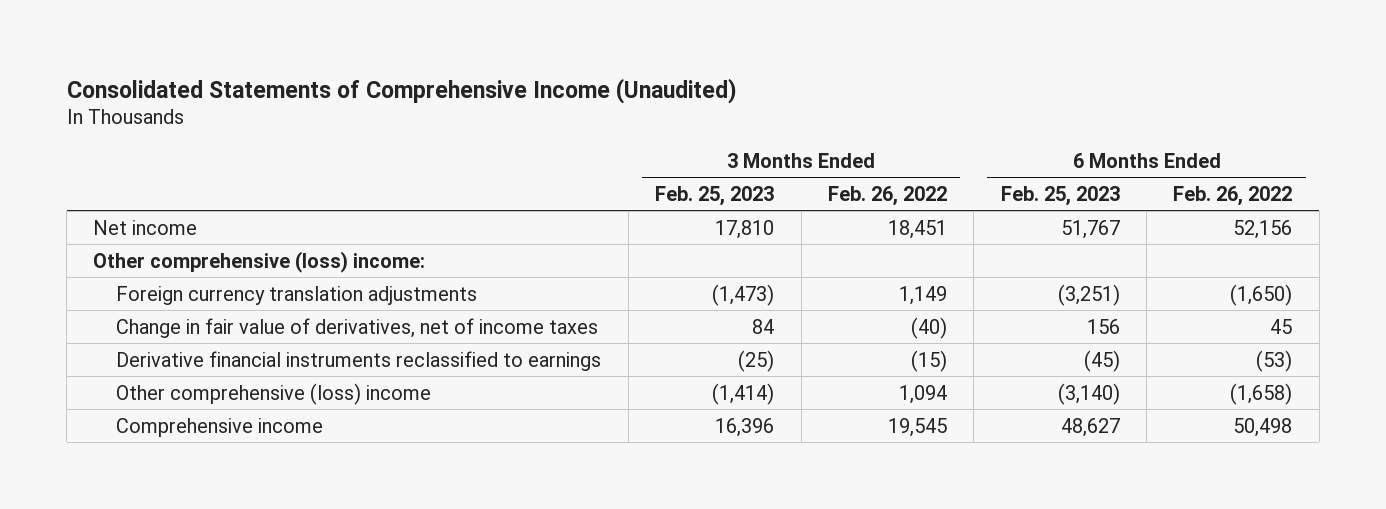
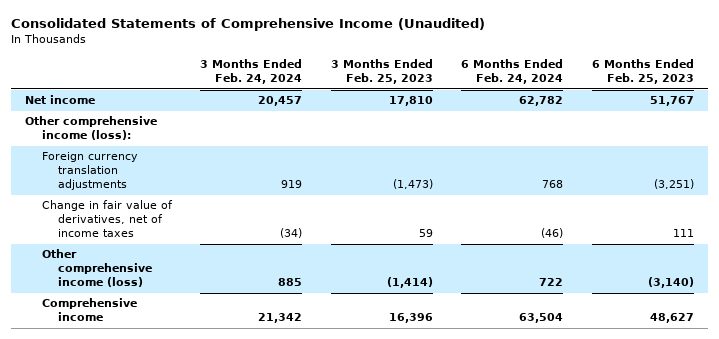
[827,185,947,206] Feb. 26, 2022 -> none
[1173,185,1293,206] Feb. 26, 2022 -> none
none -> [200,59,303,85] 3 Months Ended Feb. 24, 2024
none -> [461,59,564,85] 6 Months Ended Feb. 24, 2024
[93,250,426,273] Other comprehensive (loss) income: -> [25,116,158,141] Other comprehensive income (loss):
[116,350,602,371] Derivative financial instruments reclassified to earnings -> none
[752,318,775,334] 84 -> [418,229,433,238] 59
[1086,318,1120,334] 156 -> [672,229,694,238] 111
[116,382,432,405] Other comprehensive (loss) income -> [41,249,152,288] Other comprehensive income (loss)

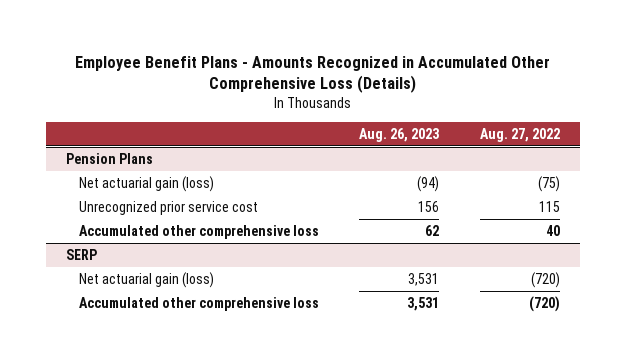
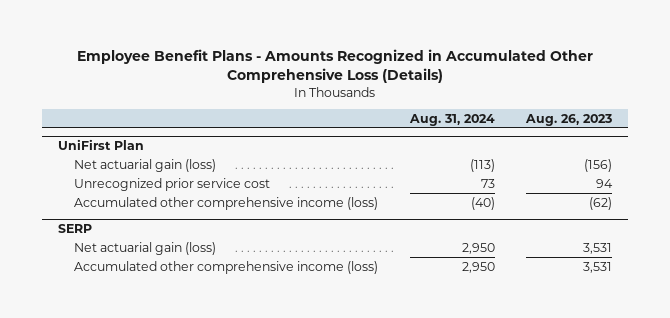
[479,127,560,142] Aug. 27, 2022 -> none
none -> [408,113,495,126] Aug. 31, 2024
[66,152,154,164] Pension Plans -> [57,139,144,151] UniFirst Plan
[417,175,440,192] (94) -> [584,158,613,172] (156)
[418,200,440,212] 156 -> [596,178,614,188] 94
[78,224,319,239] Accumulated other comprehensive loss -> [73,196,378,210] Accumulated other comprehensive income (loss)
[425,224,440,236] 62 -> [589,196,613,210] (62)
[78,296,319,311] Accumulated other comprehensive loss -> [73,260,378,274] Accumulated other comprehensive income (loss)

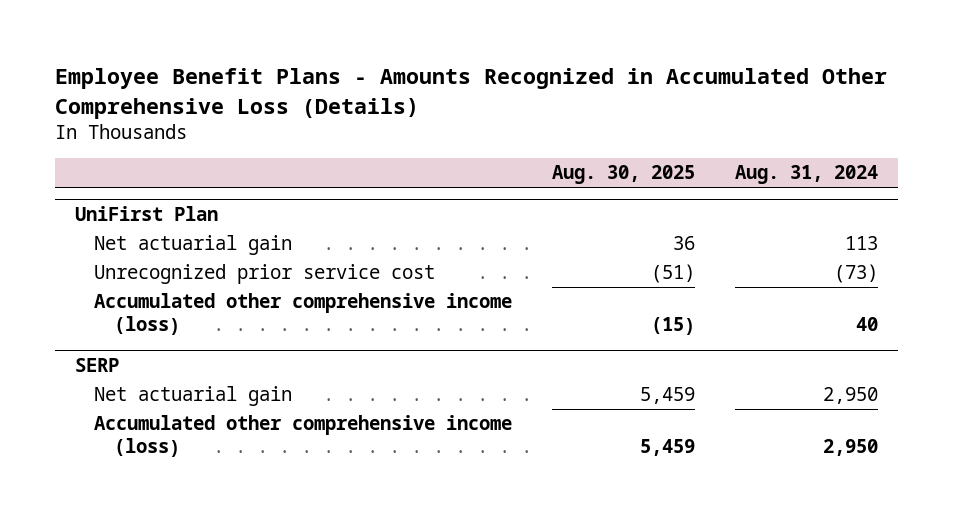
[525,113,613,126] Aug. 26, 2023 -> none
none -> [552,165,696,185] Aug. 30, 2025
[73,158,216,172] Net actuarial gain (loss) -> [94,235,293,256] Net actuarial gain
[469,158,495,172] (113) -> [845,236,879,251] 113
[480,178,495,188] 73 -> [834,264,879,284] (73)
[470,196,495,210] (40) -> [856,316,879,331] 40
[73,241,216,255] Net actuarial gain (loss) -> [94,386,293,407] Net actuarial gain

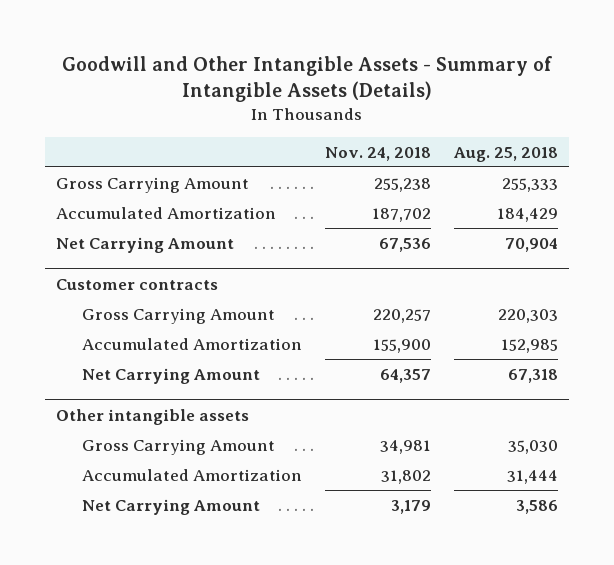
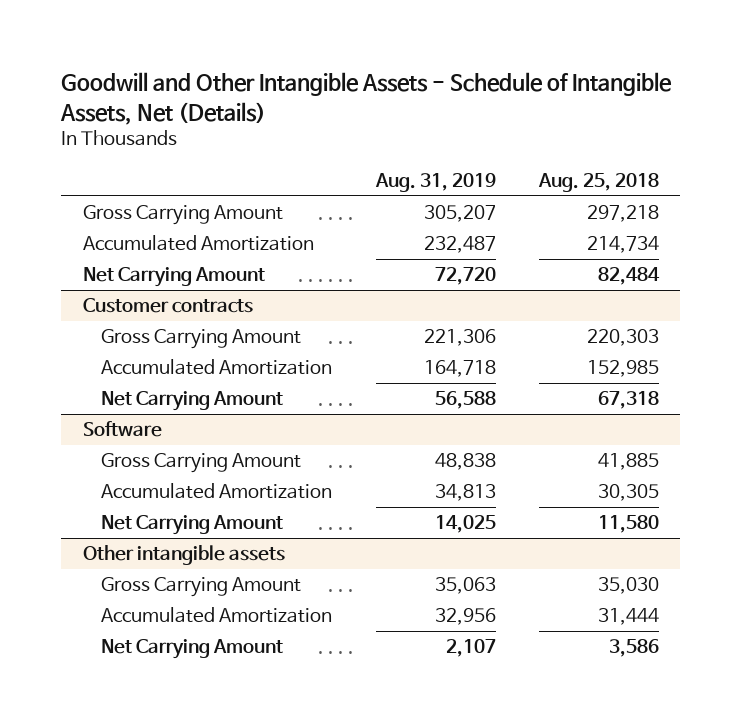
[61,55,552,103] Goodwill and Other Intangible Assets - Summary of Intangible Assets (Details) -> [59,72,672,125] Goodwill and Other Intangible Assets - Schedule of Intangible Assets, Net (Details)
[324,146,431,161] Nov. 24, 2018 -> none
none -> [374,172,496,192] Aug. 31, 2019
[501,177,558,192] 255,333 -> [586,205,659,223] 297,218
[496,207,558,222] 184,429 -> [586,236,659,254] 214,734
[504,237,558,252] 70,904 -> [597,267,660,286] 82,484
none -> [82,421,162,438] Software
none -> [101,453,302,474] Gross Carrying Amount
none -> [101,483,333,500] Accumulated Amortization
none -> [101,515,284,536] Net Carrying Amount

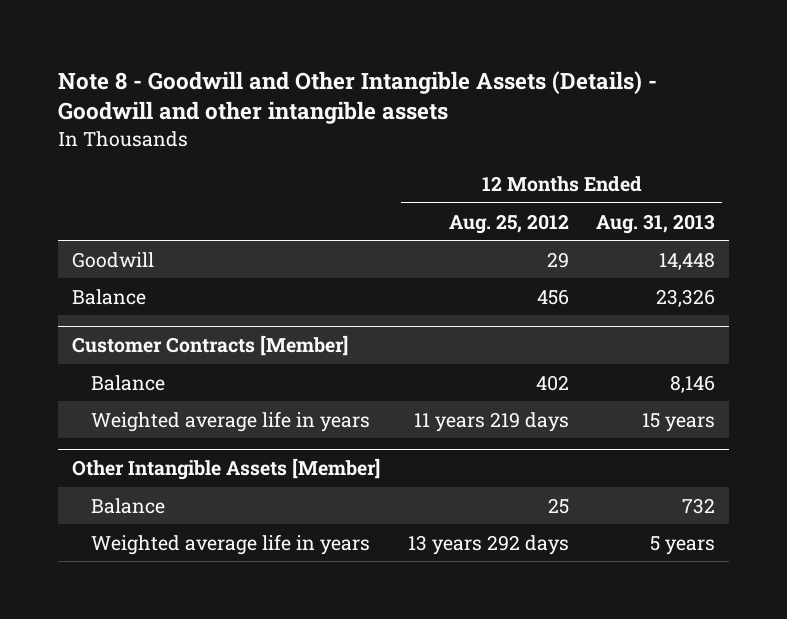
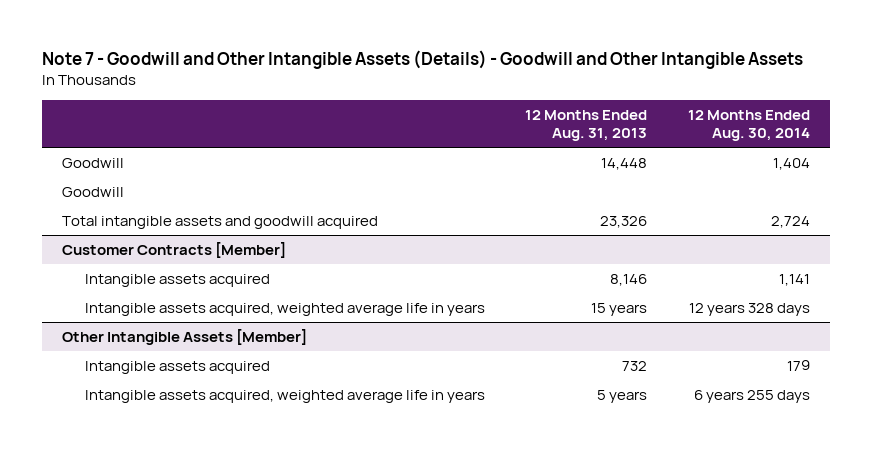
[58,70,658,125] Note 8 - Goodwill and Other Intangible Assets (Details) - Goodwill and other intangible assets -> [41,49,803,69] Note 7 - Goodwill and Other Intangible Assets (Details) - Goodwill and Other Intangible Assets
[448,213,569,234] Aug. 25, 2012 -> none
none -> [687,109,810,141] 12 Months Ended Aug. 30, 2014
none -> [61,187,124,198] Goodwill
[71,288,146,305] Balance -> [61,216,378,230] Total intangible assets and goodwill acquired
[91,374,166,391] Balance -> [84,274,270,288] Intangible assets acquired
[91,410,371,432] Weighted average life in years -> [84,303,485,317] Intangible assets acquired, weighted average life in years
[91,497,166,514] Balance -> [84,361,270,375] Intangible assets acquired
[91,533,371,555] Weighted average life in years -> [84,390,485,404] Intangible assets acquired, weighted average life in years

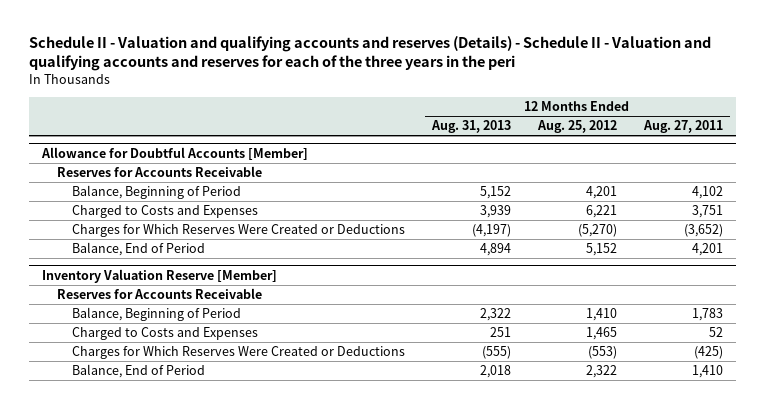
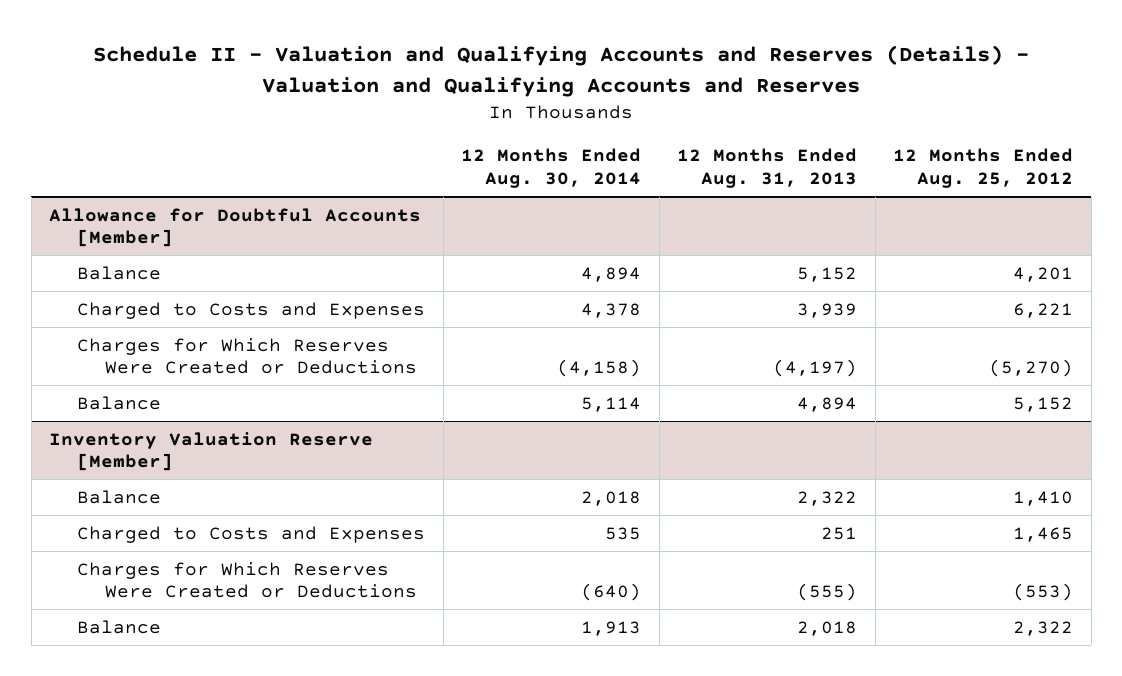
[28,36,711,72] Schedule II - Valuation and qualifying accounts and reserves (Details) - Schedule II - Valuation and qualifying accounts and reserves for each of the three years in the peri -> [93,45,1030,97] Schedule II - Valuation and Qualifying Accounts and Reserves (Details) - Valuation and Qualifying Accounts and Reserves
[642,120,723,134] Aug. 27, 2011 -> none
none -> [461,148,642,189] 12 Months Ended Aug. 30, 2014
[57,166,263,178] Reserves for Accounts Receivable -> none
[72,185,242,200] Balance, Beginning of Period -> [77,265,162,280] Balance
[72,242,206,257] Balance, End of Period -> [77,395,162,410] Balance
[57,288,263,300] Reserves for Accounts Receivable -> none
[72,307,242,322] Balance, Beginning of Period -> [77,489,162,504] Balance
[72,364,206,379] Balance, End of Period -> [77,619,162,634] Balance

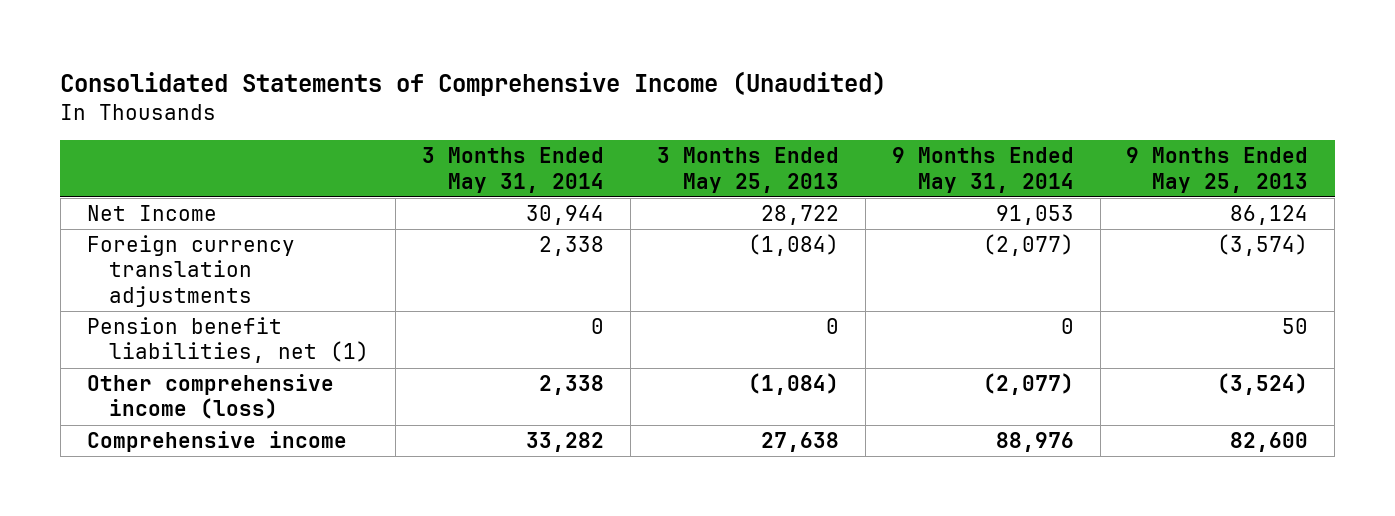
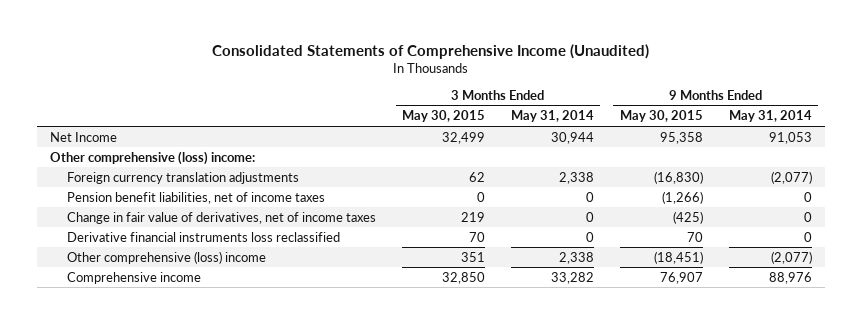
[656,147,839,193] 3 Months Ended May 25, 2013 -> none
[1126,147,1309,193] 9 Months Ended May 25, 2013 -> none
none -> [402,110,486,123] May 30, 2015
none -> [619,110,703,123] May 30, 2015
none -> [49,150,255,165] Other comprehensive (loss) income:
[86,317,369,364] Pension benefit liabilities, net (1) -> [67,191,326,204] Pension benefit liabilities, net of income taxes
none -> [67,211,377,224] Change in fair value of derivatives, net of income taxes
none -> [67,231,341,242] Derivative financial instruments loss reclassified
[86,374,334,420] Other comprehensive income (loss) -> [67,250,267,264] Other comprehensive (loss) income

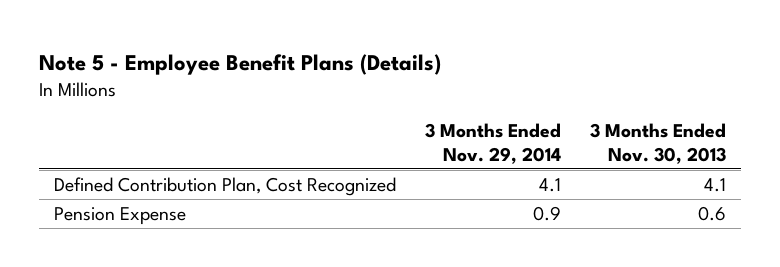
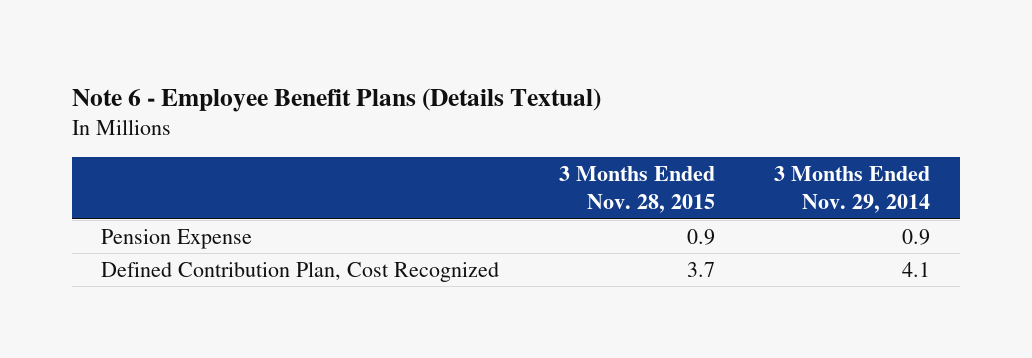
[39,53,442,75] Note 5 - Employee Benefit Plans (Details) -> [71,87,601,112] Note 6 - Employee Benefit Plans (Details Textual)
[590,122,727,164] 3 Months Ended Nov. 30, 2013 -> none
none -> [558,166,715,214] 3 Months Ended Nov. 28, 2015
[54,177,397,197] Defined Contribution Plan, Cost Recognized -> [101,260,500,282] Defined Contribution Plan, Cost Recognized

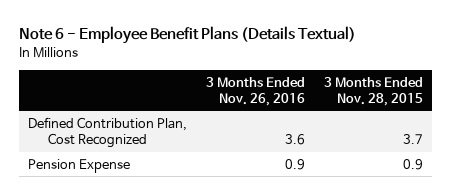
[774,166,931,214] 3 Months Ended Nov. 29, 2014 -> none
none -> [206,76,306,106] 3 Months Ended Nov. 26, 2016
[101,228,253,249] Pension Expense -> [28,158,131,173] Pension Expense

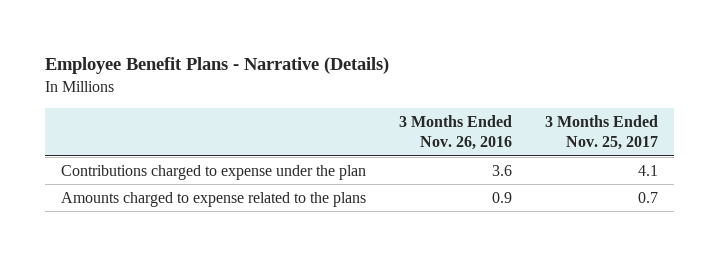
[19,26,357,45] Note 6 - Employee Benefit Plans (Details Textual) -> [45,57,390,75] Employee Benefit Plans - Narrative (Details)
[323,76,423,106] 3 Months Ended Nov. 28, 2015 -> none
none -> [544,115,658,151] 3 Months Ended Nov. 25, 2017
[28,116,188,149] Defined Contribution Plan, Cost Recognized -> [61,164,367,180] Contributions charged to expense under the plan
[28,158,131,173] Pension Expense -> [61,191,367,207] Amounts charged to expense related to the plans

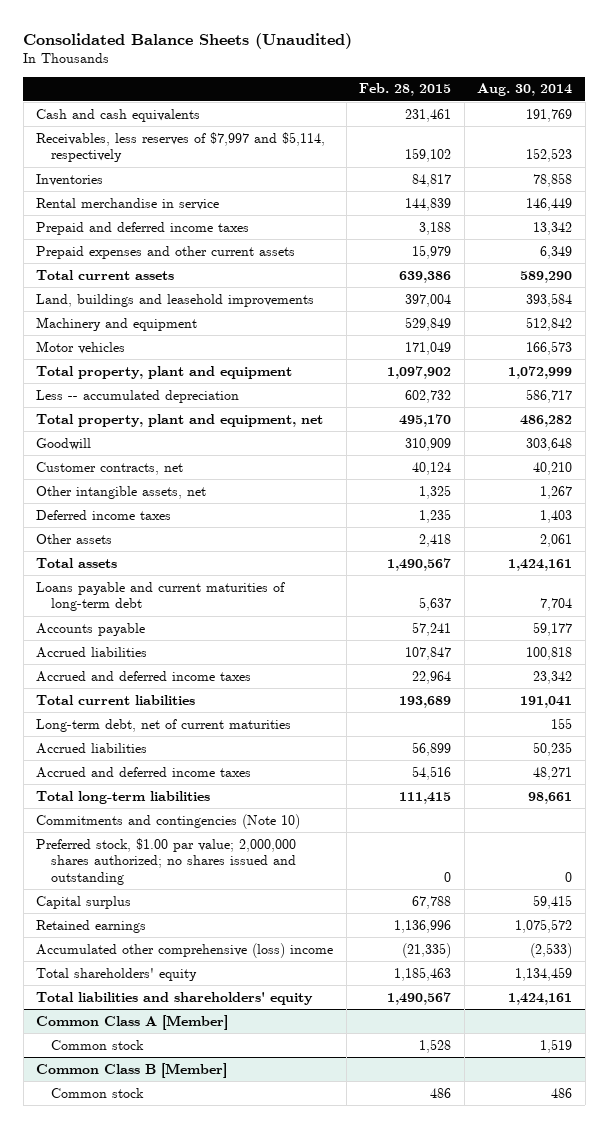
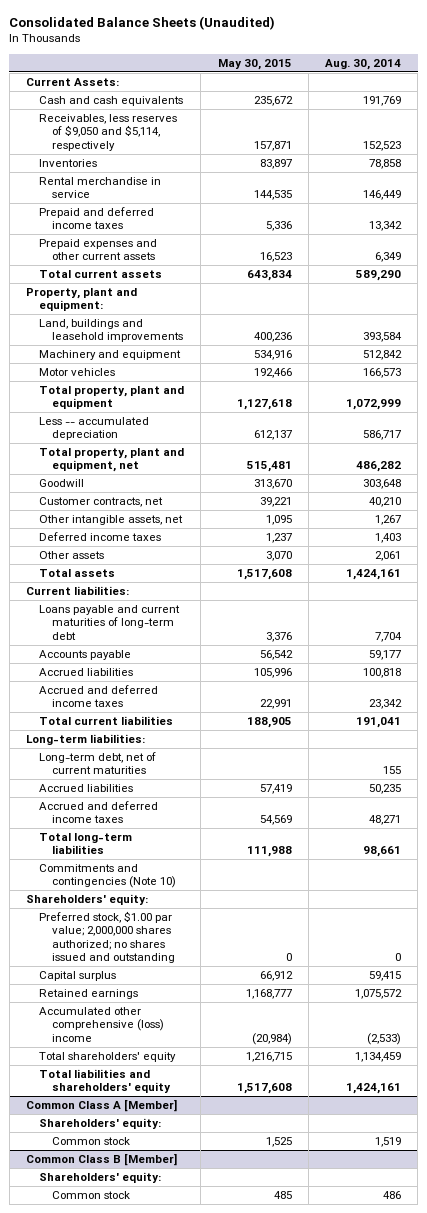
[359,83,452,97] Feb. 28, 2015 -> none
none -> [217,58,292,70] May 30, 2015
none -> [26,78,120,87] Current Assets:
[36,131,326,163] Receivables, less reserves of $7,997 and $5,114, respectively -> [39,114,178,151] Receivables, less reserves of $9,050 and $5,114, respectively
none -> [26,288,138,312] Property, plant and equipment:
none -> [26,586,130,596] Current liabilities:
none -> [26,734,146,746] Long-term liabilities:
none -> [26,894,149,906] Shareholders' equity:
none -> [39,1118,162,1130] Shareholders' equity:
none -> [39,1172,162,1184] Shareholders' equity:

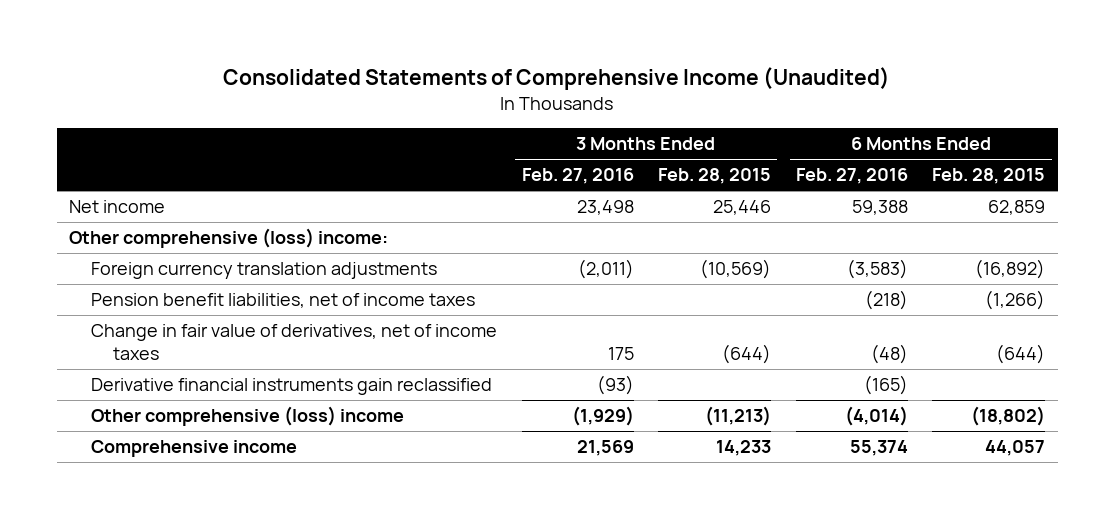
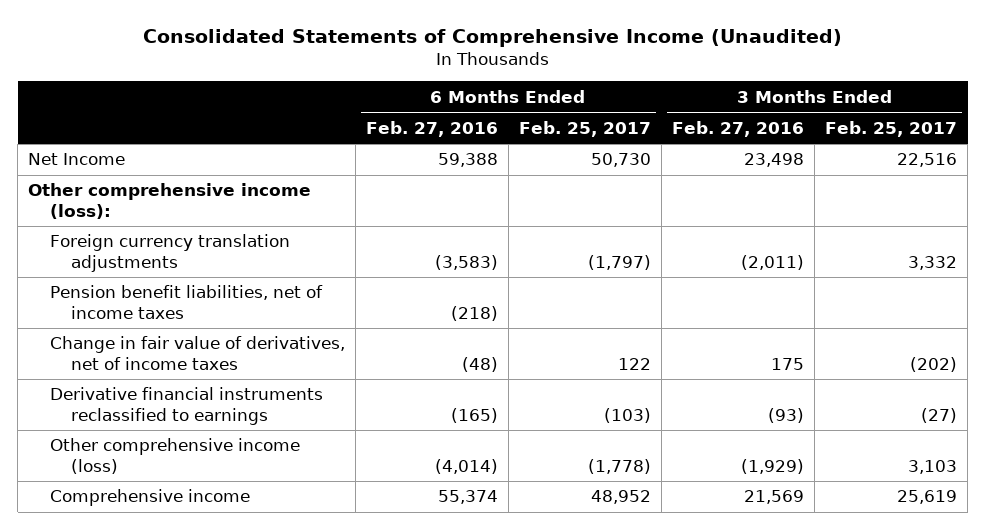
[658,168,772,185] Feb. 28, 2015 -> none
[932,168,1046,185] Feb. 28, 2015 -> none
none -> [518,120,651,137] Feb. 25, 2017
none -> [825,120,958,137] Feb. 25, 2017
[68,200,165,214] Net income -> [28,153,126,166] Net Income
[68,228,388,249] Other comprehensive (loss) income: -> [28,183,312,219] Other comprehensive income (loss):
[90,378,492,396] Derivative financial instruments gain reclassified -> [49,387,323,425] Derivative financial instruments reclassified to earnings
[90,406,404,427] Other comprehensive (loss) income -> [49,438,300,474] Other comprehensive income (loss)

